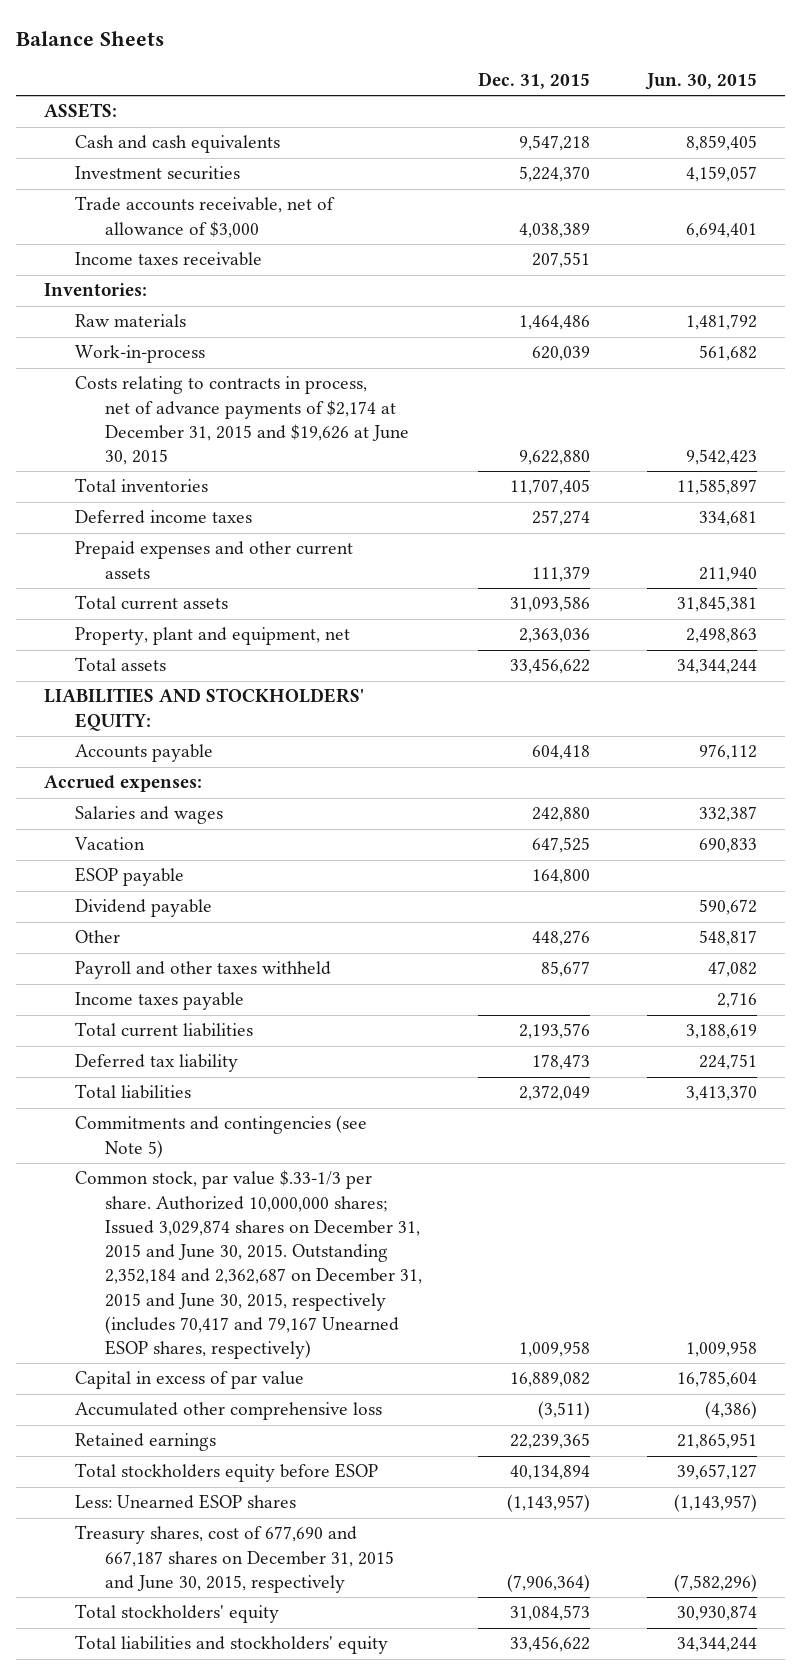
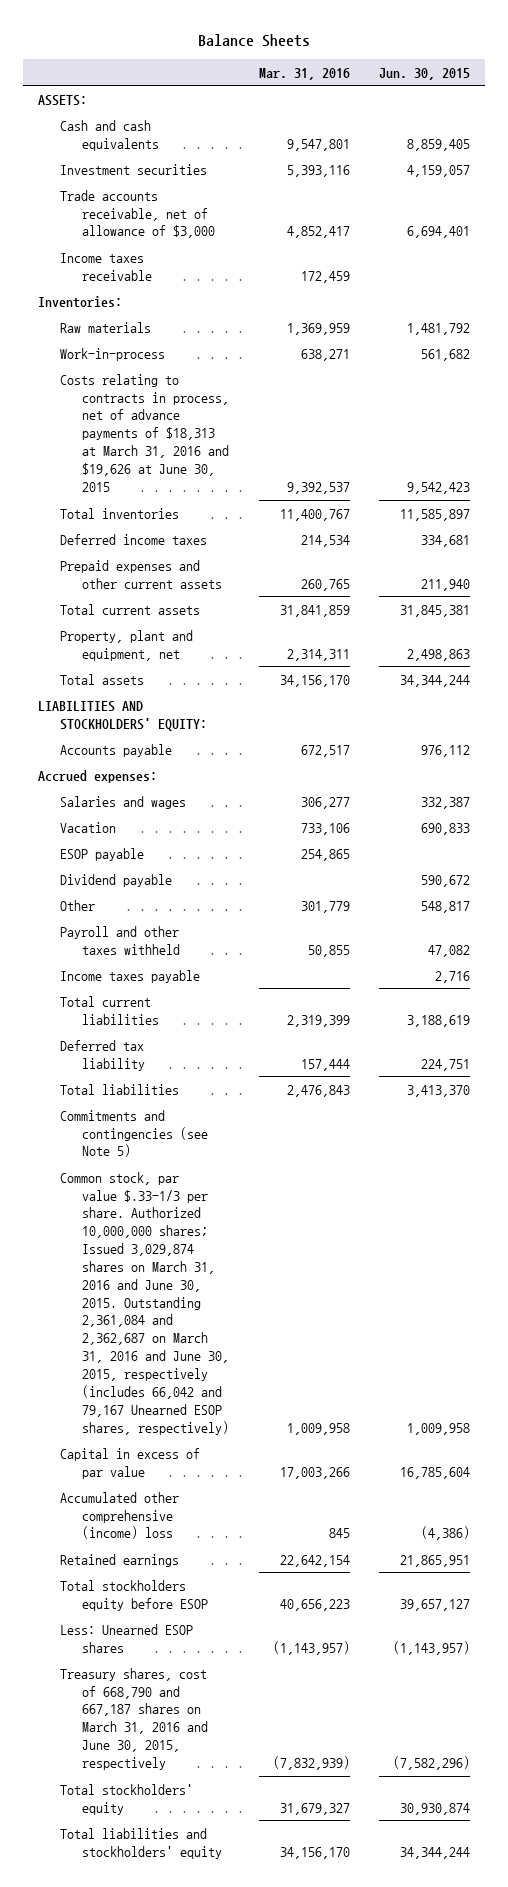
[478,72,591,90] Dec. 31, 2015 -> none
none -> [258,67,350,80] Mar. 31, 2016
[74,376,410,466] Costs relating to contracts in process, net of advance payments of $2,174 at December 31, 2015 and $19,626 at June 30, 2015 -> [60,373,230,492] Costs relating to contracts in process, net of advance payments of $18,313 at March 31, 2016 and $19,626 at June 30, 2015
[74,1170,423,1360] Common stock, par value $.33-1/3 per share. Authorized 10,000,000 shares; Issued 3,029,874 shares on December 31, 2015 and June 30, 2015. Outstanding 2,352,184 and 2,362,687 on December 31, 2015 and June 30, 2015, respectively (includes 70,417 and 79,167 Unearned ESOP shares, respectively) -> [60,1171,230,1435] Common stock, par value $.33-1/3 per share. Authorized 10,000,000 shares; Issued 3,029,874 shares on March 31, 2016 and June 30, 2015. Outstanding 2,361,084 and 2,362,687 on March 31, 2016 and June 30, 2015, respectively (includes 66,042 and 79,167 Unearned ESOP shares, respectively)
[74,1402,382,1421] Accumulated other comprehensive loss -> [60,1491,180,1540] Accumulated other comprehensive (income) loss
[74,1525,395,1593] Treasury shares, cost of 677,690 and 667,187 shares on December 31, 2015 and June 30, 2015, respectively -> [60,1667,209,1770] Treasury shares, cost of 668,790 and 667,187 shares on March 31, 2016 and June 30, 2015, respectively

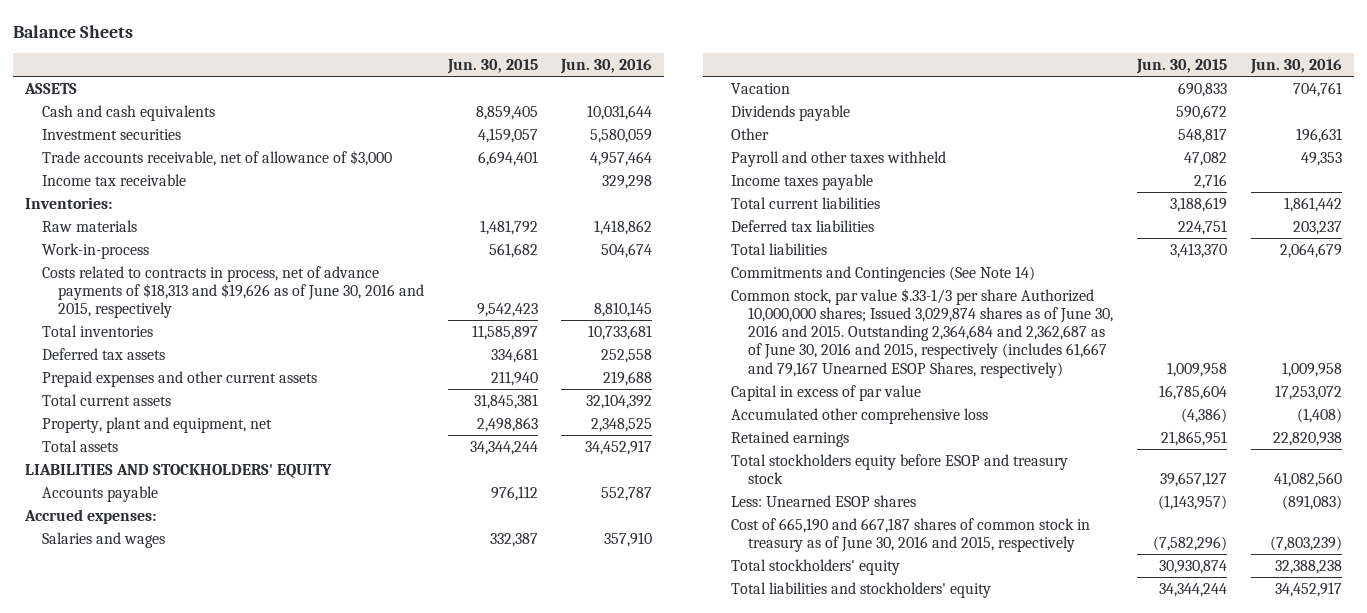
[258,67,350,80] Mar. 31, 2016 -> none
none -> [560,59,653,75] Jun. 30, 2016
[38,94,88,106] ASSETS: -> [24,82,78,94] ASSETS
[60,252,153,281] Income taxes receivable -> [41,173,186,186] Income tax receivable
[60,373,230,492] Costs relating to contracts in process, net of advance payments of $18,313 at March 31, 2016 and $19,626 at June 30, 2015 -> [41,265,425,319] Costs related to contracts in process, net of advance payments of $18,313 and $19,626 as of June 30, 2016 and 2015, respectively
[60,533,208,545] Deferred income taxes -> [41,347,165,360] Deferred tax assets
[38,700,208,731] LIABILITIES AND STOCKHOLDERS' EQUITY: -> [25,463,333,478] LIABILITIES AND STOCKHOLDERS' EQUITY
[60,847,145,861] ESOP payable -> none
[60,873,173,887] Dividend payable -> [731,104,851,121] Dividends payable
[60,1039,146,1071] Deferred tax liability -> [731,219,875,232] Deferred tax liabilities
[60,1109,209,1158] Commitments and contingencies (see Note 5) -> [731,265,1036,282] Commitments and Contingencies (See Note 14)
[60,1171,230,1435] Common stock, par value $.33-1/3 per share. Authorized 10,000,000 shares; Issued 3,029,874 shares on March 31, 2016 and June 30, 2015. Outstanding 2,361,084 and 2,362,687 on March 31, 2016 and June 30, 2015, respectively (includes 66,042 and 79,167 Unearned ESOP shares, respectively) -> [731,287,1113,378] Common stock, par value $.33-1/3 per share Authorized 10,000,000 shares; Issued 3,029,874 shares as of June 30, 2016 and 2015. Outstanding 2,364,684 and 2,362,687 as of June 30, 2016 and 2015, respectively (includes 61,667 and 79,167 Unearned ESOP Shares, respectively)
[60,1491,180,1540] Accumulated other comprehensive (income) loss -> [731,407,989,424] Accumulated other comprehensive loss
[60,1579,209,1611] Total stockholders equity before ESOP -> [731,453,1069,485] Total stockholders equity before ESOP and treasury stock
[60,1667,209,1770] Treasury shares, cost of 668,790 and 667,187 shares on March 31, 2016 and June 30, 2015, respectively -> [731,517,1091,553] Cost of 665,190 and 667,187 shares of common stock in treasury as of June 30, 2016 and 2015, respectively

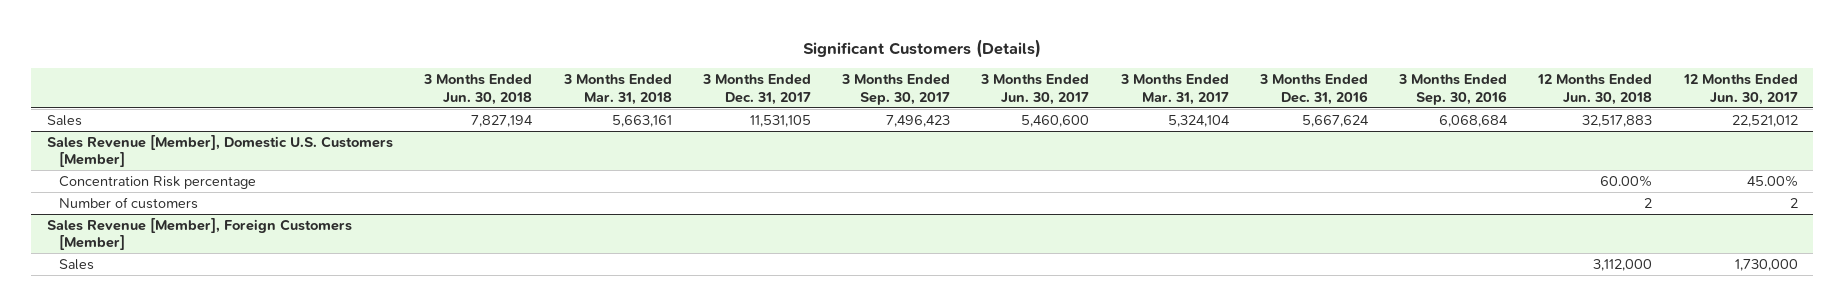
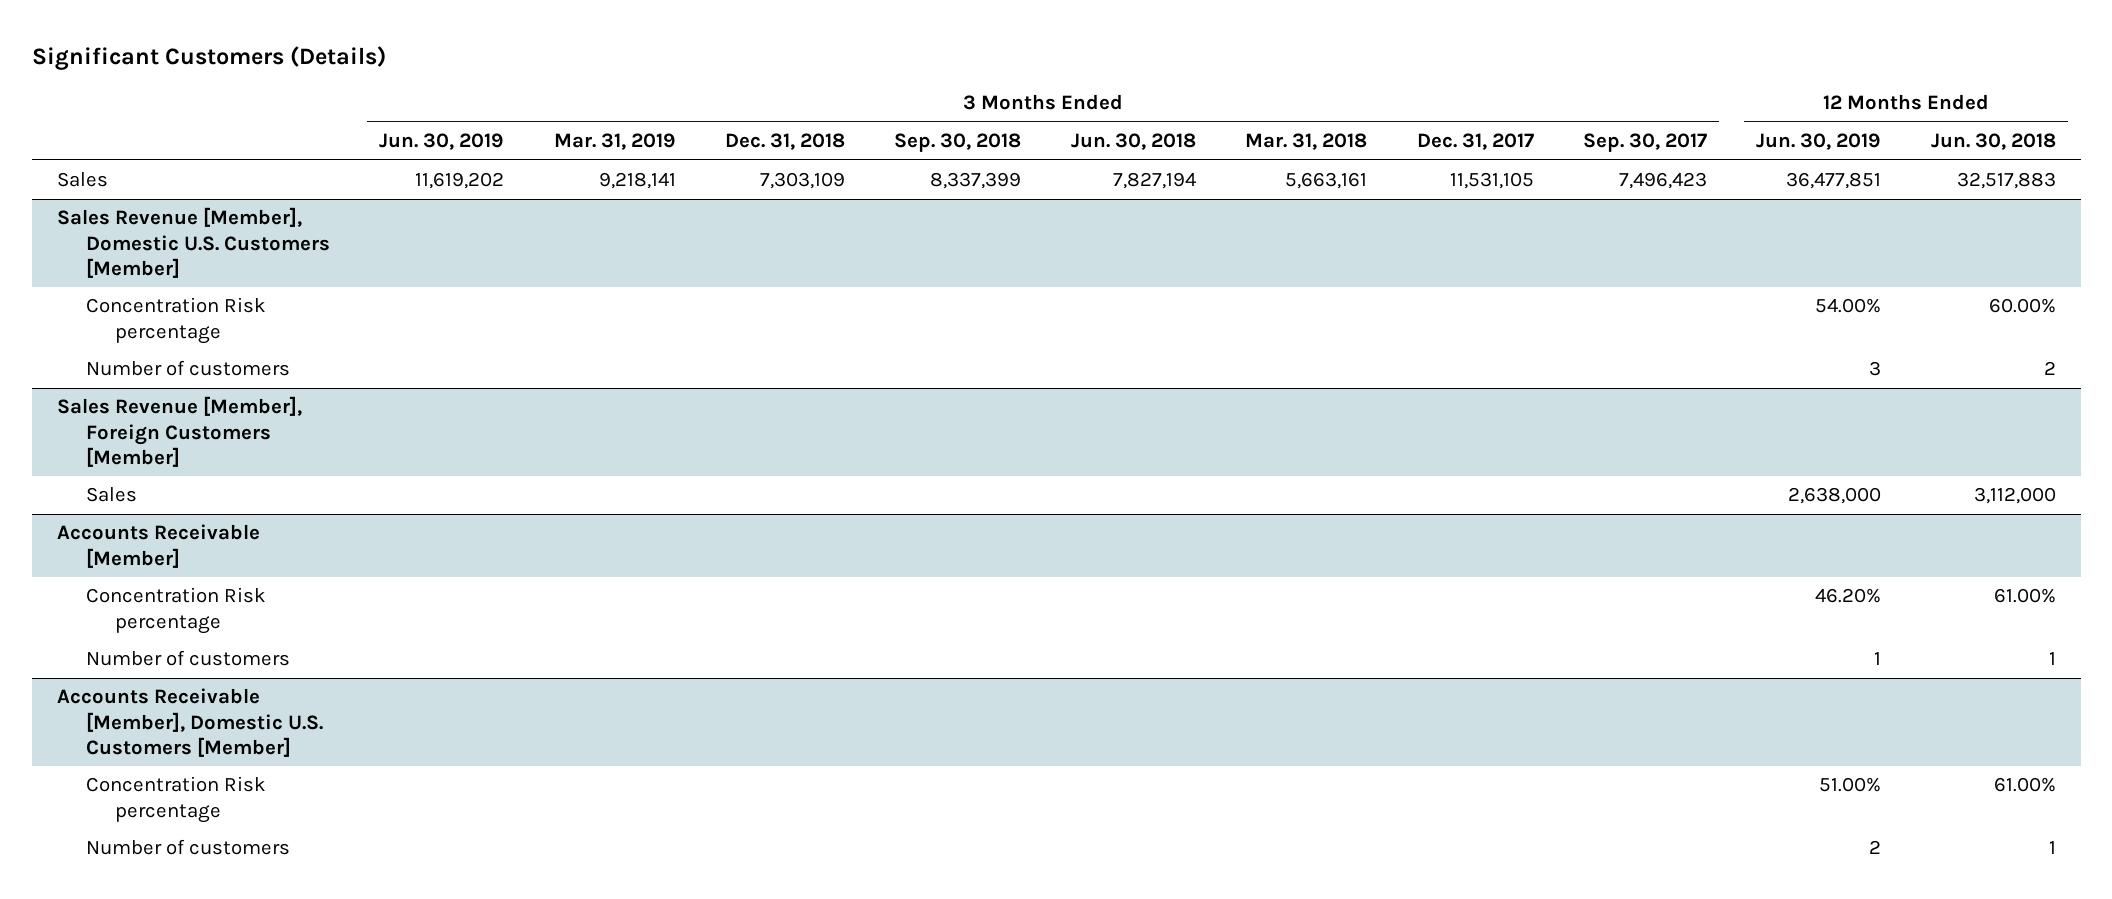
[980,74,1090,105] 3 Months Ended Jun. 30, 2017 -> none
[1119,74,1229,105] 3 Months Ended Mar. 31, 2017 -> none
[1258,74,1368,105] 3 Months Ended Dec. 31, 2016 -> none
[1398,74,1508,105] 3 Months Ended Sep. 30, 2016 -> none
[1682,74,1798,105] 12 Months Ended Jun. 30, 2017 -> none
none -> [379,133,505,151] Jun. 30, 2019
none -> [553,133,676,151] Mar. 31, 2019
none -> [724,133,845,151] Dec. 31, 2018
none -> [894,133,1022,153] Sep. 30, 2018
none -> [1756,133,1882,151] Jun. 30, 2019
none -> [56,524,260,568] Accounts Receivable [Member]
none -> [85,587,266,634] Concentration Risk percentage
none -> [85,650,290,667] Number of customers
none -> [56,688,323,757] Accounts Receivable [Member], Domestic U.S. Customers [Member]
none -> [85,776,266,823] Concentration Risk percentage
none -> [85,839,290,856] Number of customers

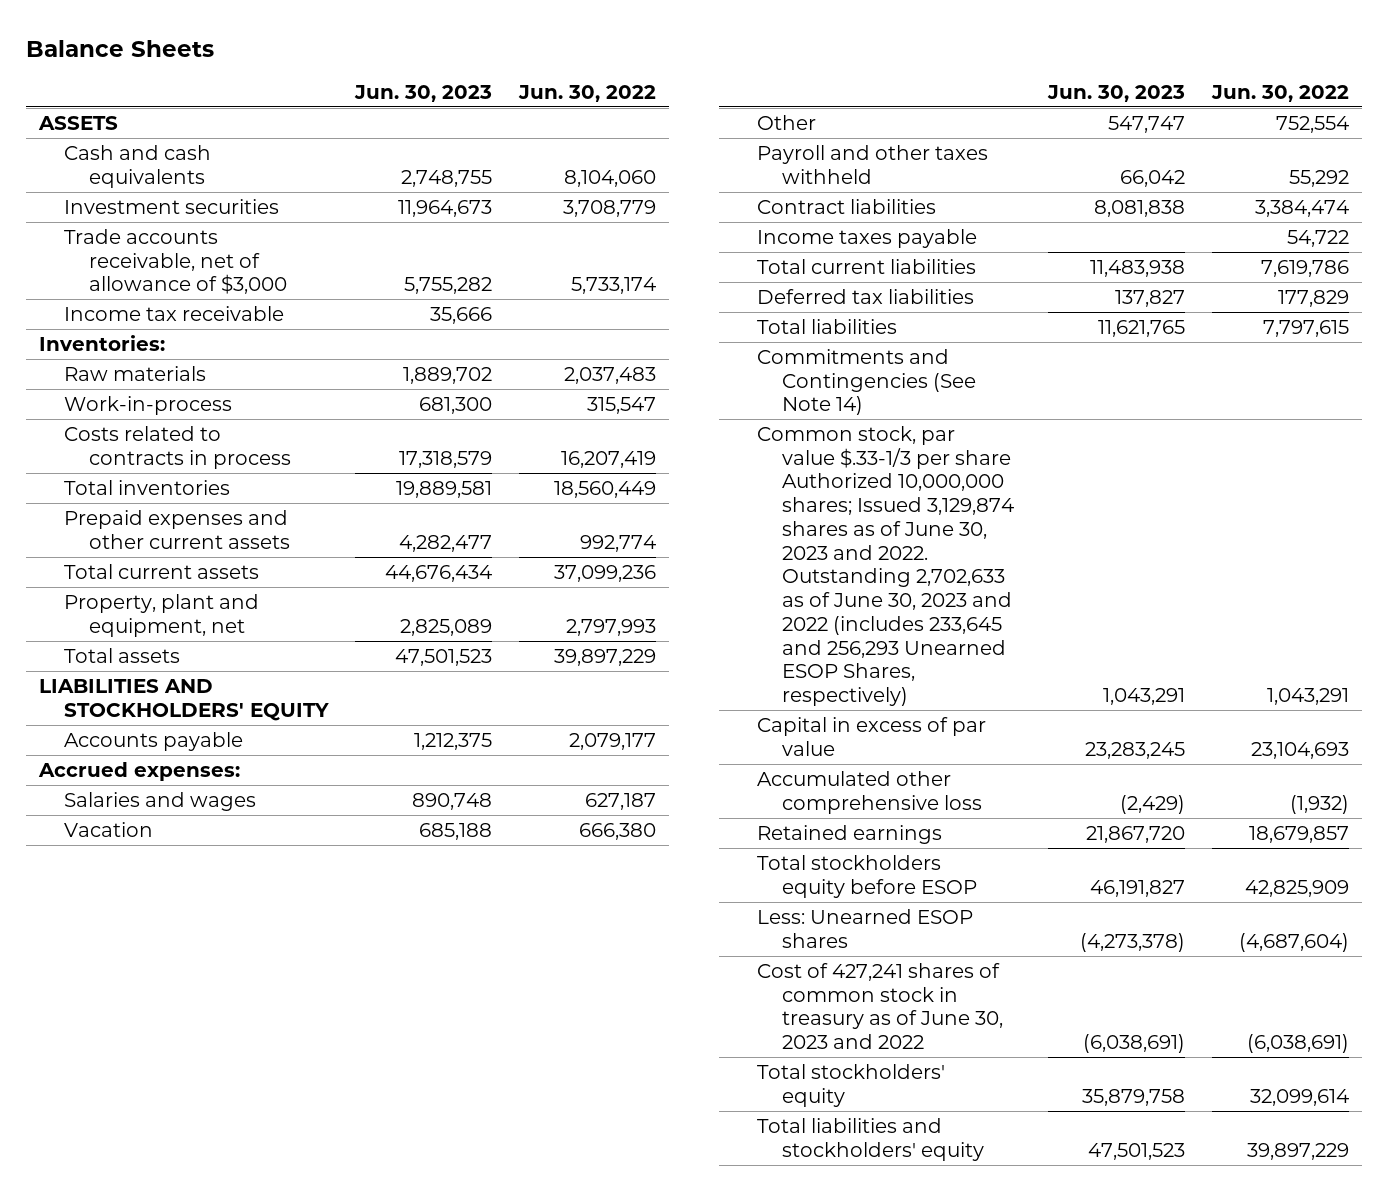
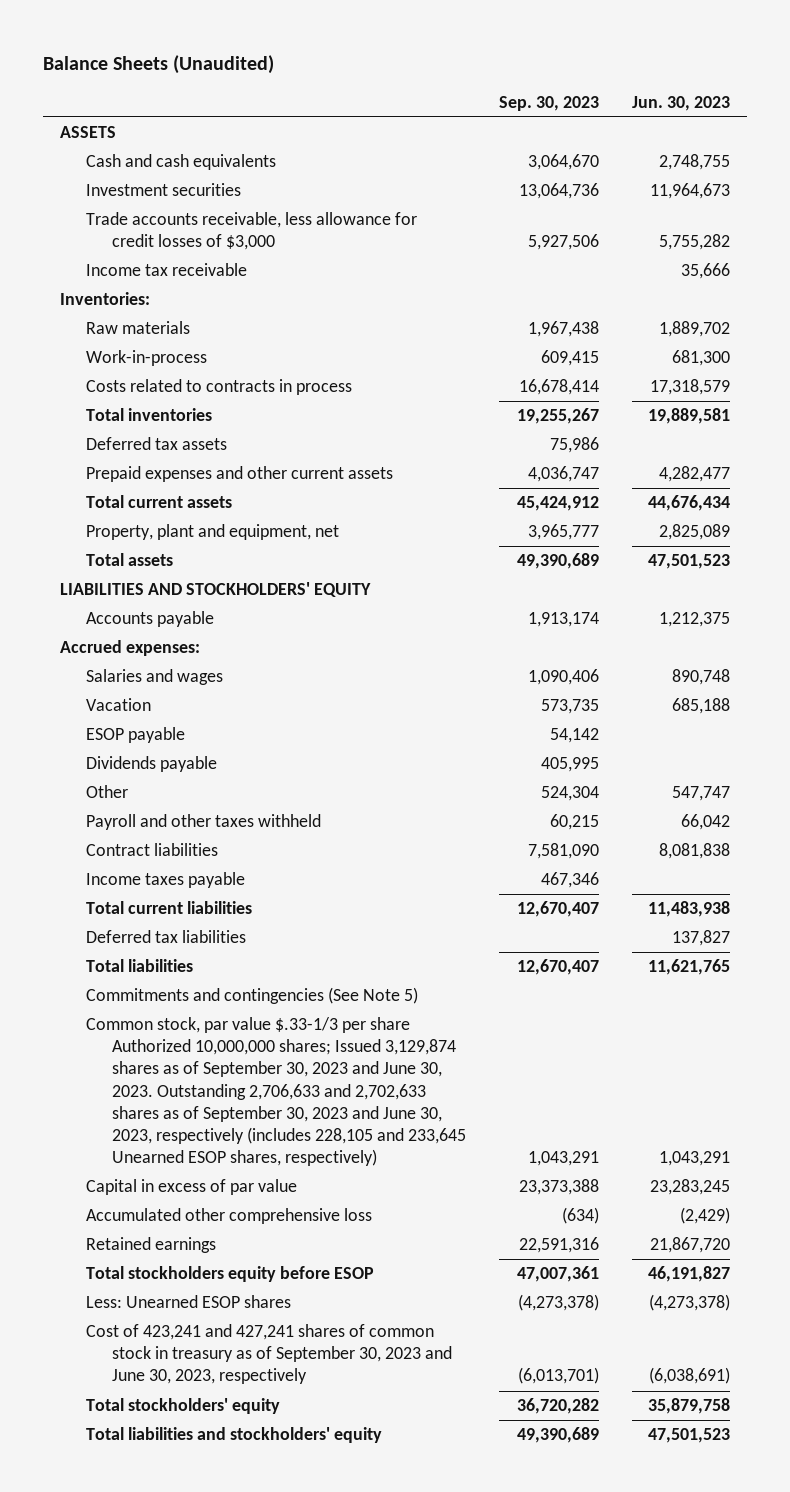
[25,39,214,57] Balance Sheets -> [43,55,275,75] Balance Sheets (Unaudited)
[517,84,656,102] Jun. 30, 2022 -> none
none -> [499,95,600,111] Sep. 30, 2023
[63,228,287,295] Trade accounts receivable, net of allowance of $3,000 -> [85,212,417,251] Trade accounts receivable, less allowance for credit losses of $3,000
none -> [85,437,227,451] Deferred tax assets
none -> [85,727,185,744] ESOP payable
none -> [85,756,217,773] Dividends payable
[756,348,976,416] Commitments and Contingencies (See Note 14) -> [85,987,418,1005] Commitments and contingencies (See Note 5)
[756,425,1014,707] Common stock, par value $.33-1/3 per share Authorized 10,000,000 shares; Issued 3,129,874 shares as of June 30, 2023 and 2022. Outstanding 2,702,633 as of June 30, 2023 and 2022 (includes 233,645 and 256,293 Unearned ESOP Shares, respectively) -> [85,1017,467,1166] Common stock, par value $.33-1/3 per share Authorized 10,000,000 shares; Issued 3,129,874 shares as of September 30, 2023 and June 30, 2023. Outstanding 2,706,633 and 2,702,633 shares as of September 30, 2023 and June 30, 2023, respectively (includes 228,105 and 233,645 Unearned ESOP shares, respectively)
[756,962,1003,1050] Cost of 427,241 shares of common stock in treasury as of June 30, 2023 and 2022 -> [85,1324,453,1385] Cost of 423,241 and 427,241 shares of common stock in treasury as of September 30, 2023 and June 30, 2023, respectively

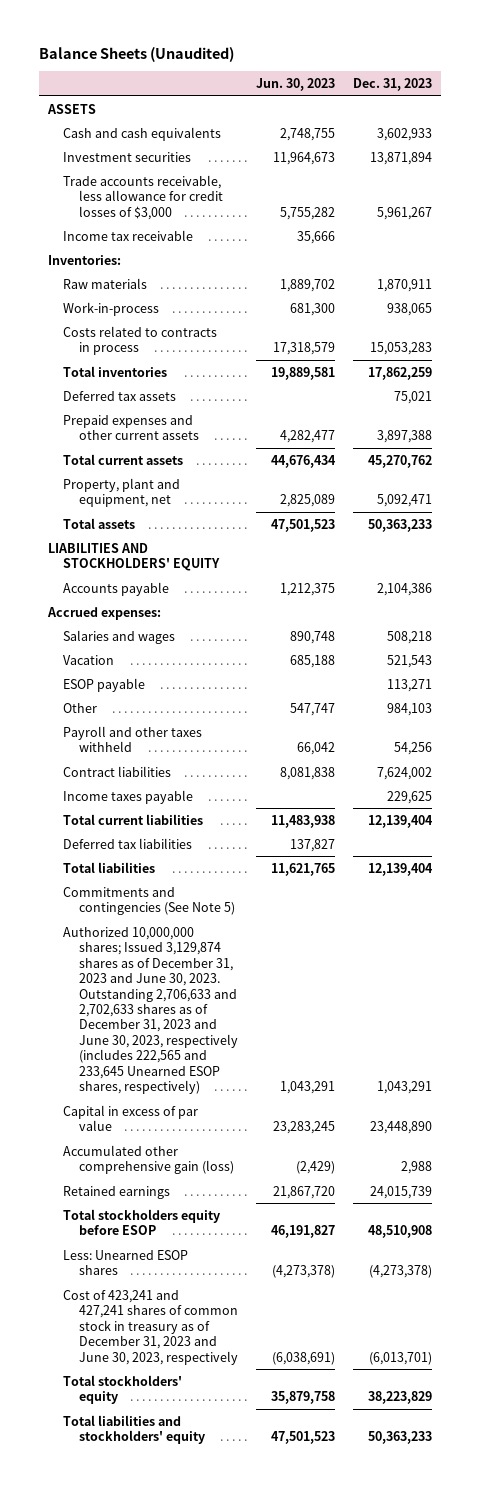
[499,95,600,111] Sep. 30, 2023 -> none
none -> [352,78,432,92] Dec. 31, 2023
[85,756,217,773] Dividends payable -> none
[85,1017,467,1166] Common stock, par value $.33-1/3 per share Authorized 10,000,000 shares; Issued 3,129,874 shares as of September 30, 2023 and June 30, 2023. Outstanding 2,706,633 and 2,702,633 shares as of September 30, 2023 and June 30, 2023, respectively (includes 228,105 and 233,645 Unearned ESOP shares, respectively) -> [63,926,239,1095] Authorized 10,000,000 shares; Issued 3,129,874 shares as of December 31, 2023 and June 30, 2023. Outstanding 2,706,633 and 2,702,633 shares as of December 31, 2023 and June 30, 2023, respectively (includes 222,565 and 233,645 Unearned ESOP shares, respectively)
[85,1208,372,1225] Accumulated other comprehensive loss -> [63,1144,235,1175] Accumulated other comprehensive gain (loss)
[85,1324,453,1385] Cost of 423,241 and 427,241 shares of common stock in treasury as of September 30, 2023 and June 30, 2023, respectively -> [63,1289,239,1365] Cost of 423,241 and 427,241 shares of common stock in treasury as of December 31, 2023 and June 30, 2023, respectively

